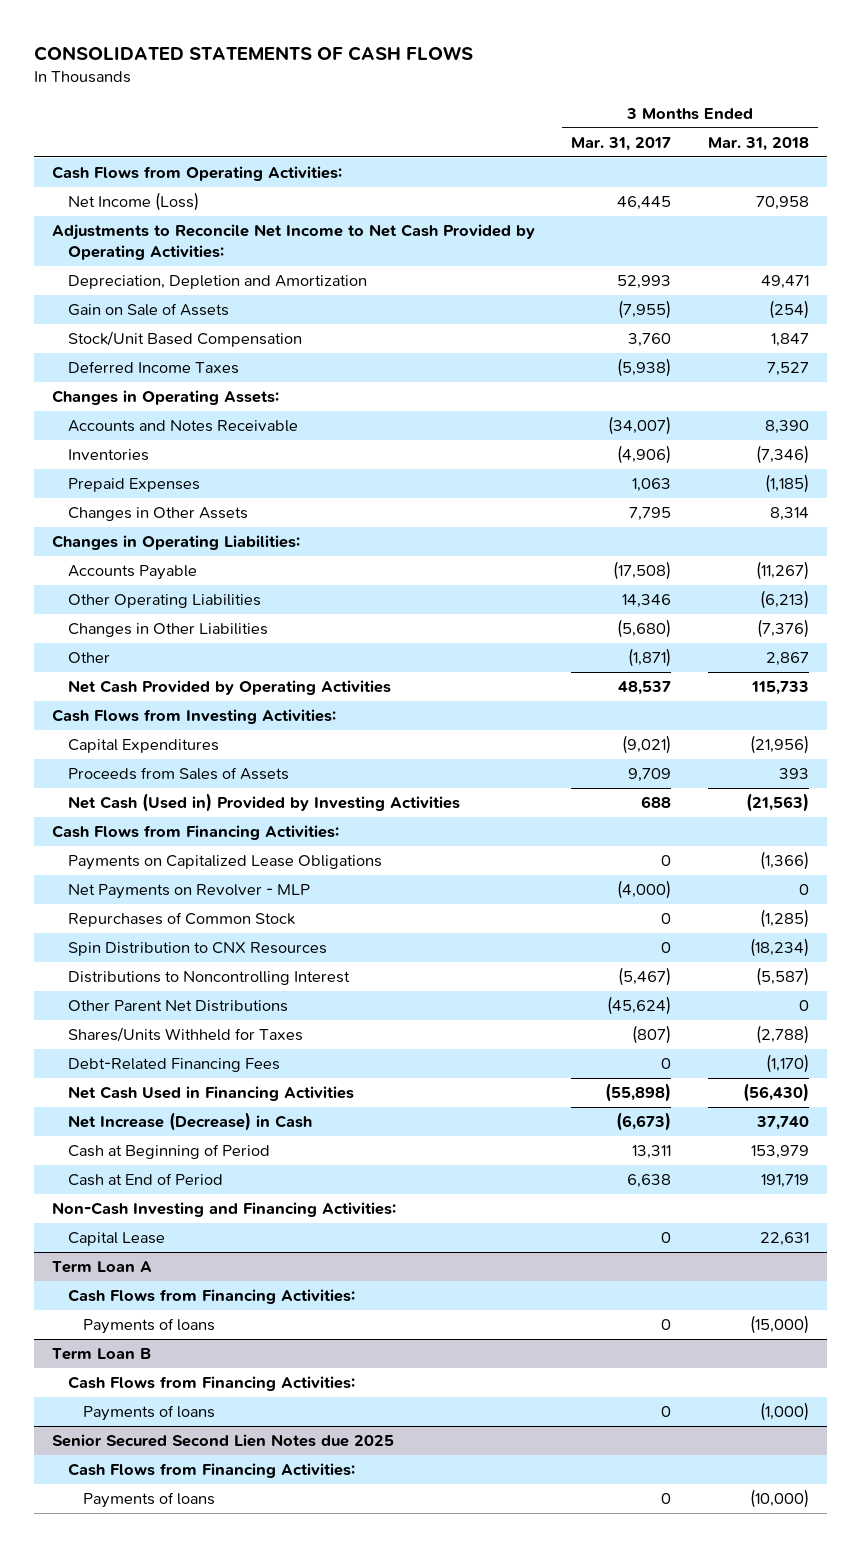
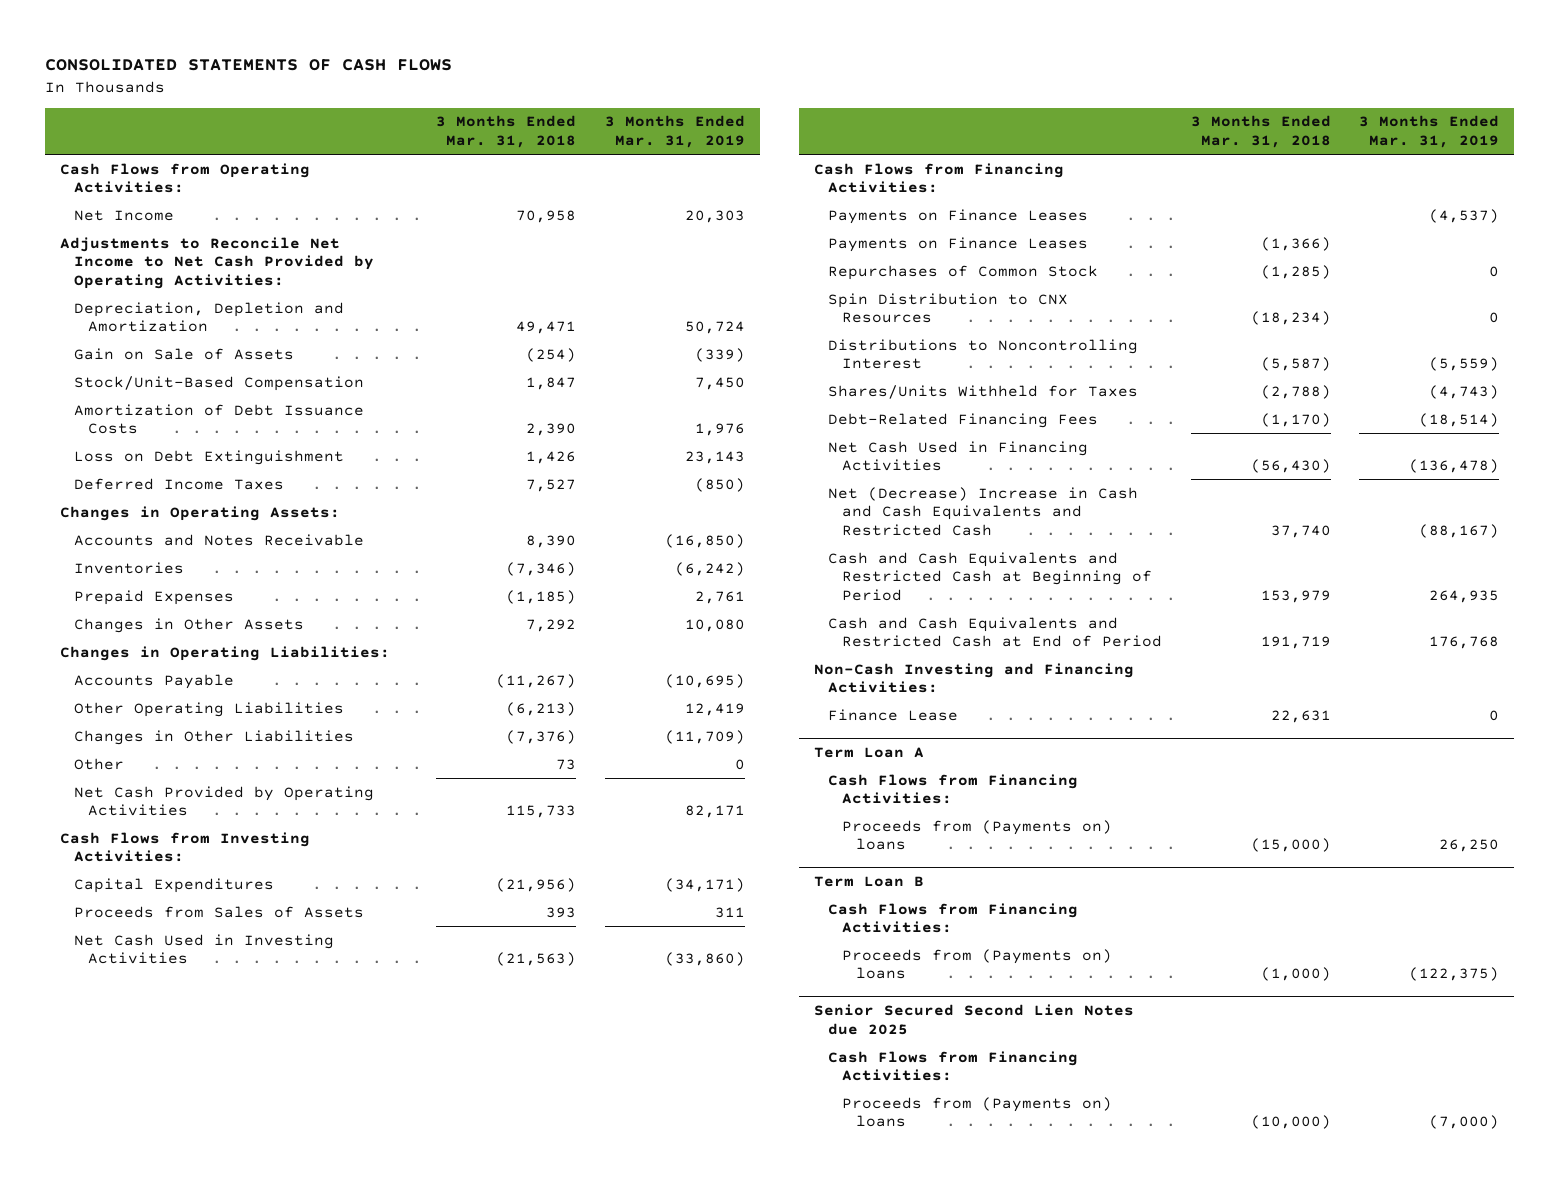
[571,136,672,151] Mar. 31, 2017 -> none
none -> [605,115,746,148] 3 Months Ended Mar. 31, 2019
[67,192,199,212] Net Income (Loss) -> [73,209,174,221] Net Income
[67,331,302,348] Stock/Unit Based Compensation -> [73,375,364,391] Stock/Unit-Based Compensation
none -> [73,403,364,435] Amortization of Debt Issuance Costs
none -> [73,449,344,465] Loss on Debt Extinguishment
[769,507,809,522] 8,314 -> [526,618,577,632] 7,292
[765,652,809,667] 2,867 -> [556,758,577,770] 73
[67,793,460,813] Net Cash (Used in) Provided by Investing Activities -> [73,933,334,965] Net Cash Used in Investing Activities
[67,884,310,900] Net Payments on Revolver - MLP -> none
none -> [827,208,1088,224] Payments on Finance Leases
[67,855,382,871] Payments on Capitalized Lease Obligations -> [827,236,1088,252] Payments on Finance Leases
[67,1000,288,1013] Other Parent Net Distributions -> none
[67,1112,312,1132] Net Increase (Decrease) in Cash -> [827,486,1138,537] Net (Decrease) Increase in Cash and Cash Equivalents and Restricted Cash
[67,1144,270,1160] Cash at Beginning of Period -> [827,551,1152,602] Cash and Cash Equivalents and Restricted Cash at Beginning of Period
[67,1173,223,1187] Cash at End of Period -> [827,616,1162,648] Cash and Cash Equivalents and Restricted Cash at End of Period
[67,1232,165,1247] Capital Lease -> [827,708,958,721] Finance Lease
[83,1318,216,1335] Payments of loans -> [841,819,1112,851] Proceeds from (Payments on) loans
[83,1405,216,1422] Payments of loans -> [841,948,1112,980] Proceeds from (Payments on) loans
[83,1492,216,1509] Payments of loans -> [841,1096,1112,1128] Proceeds from (Payments on) loans

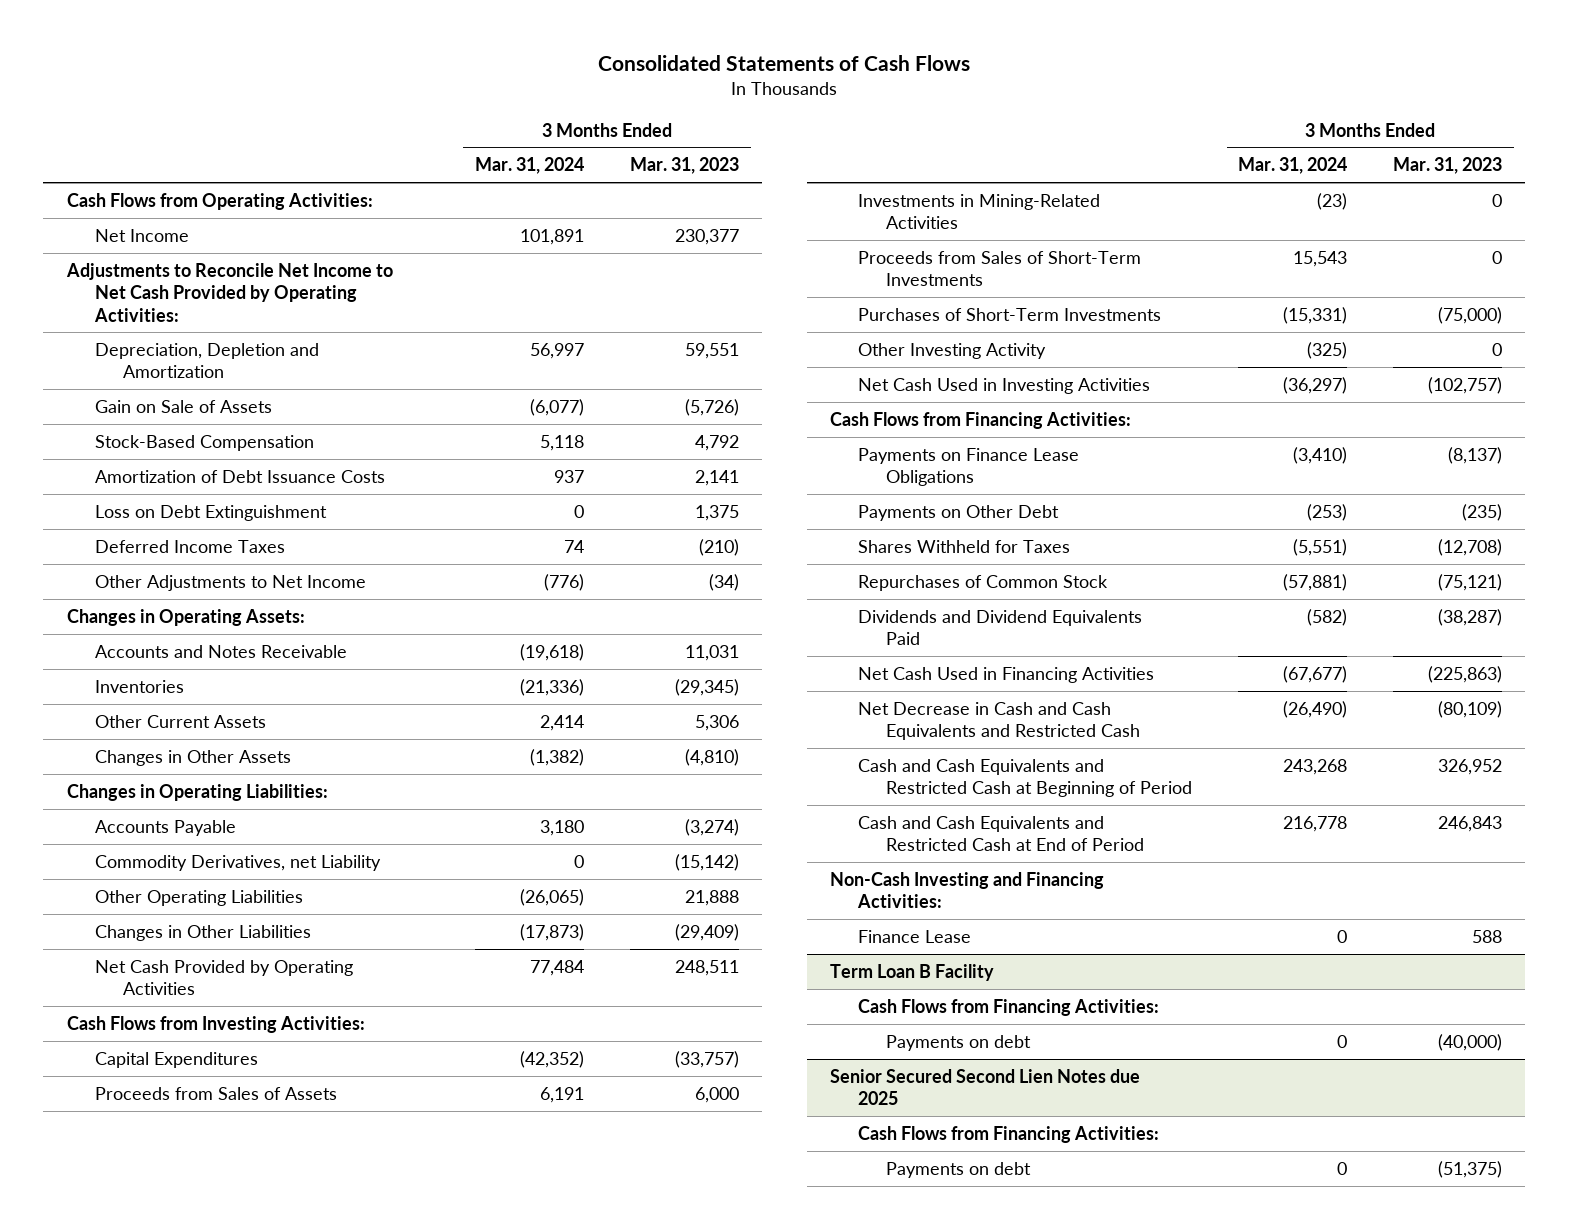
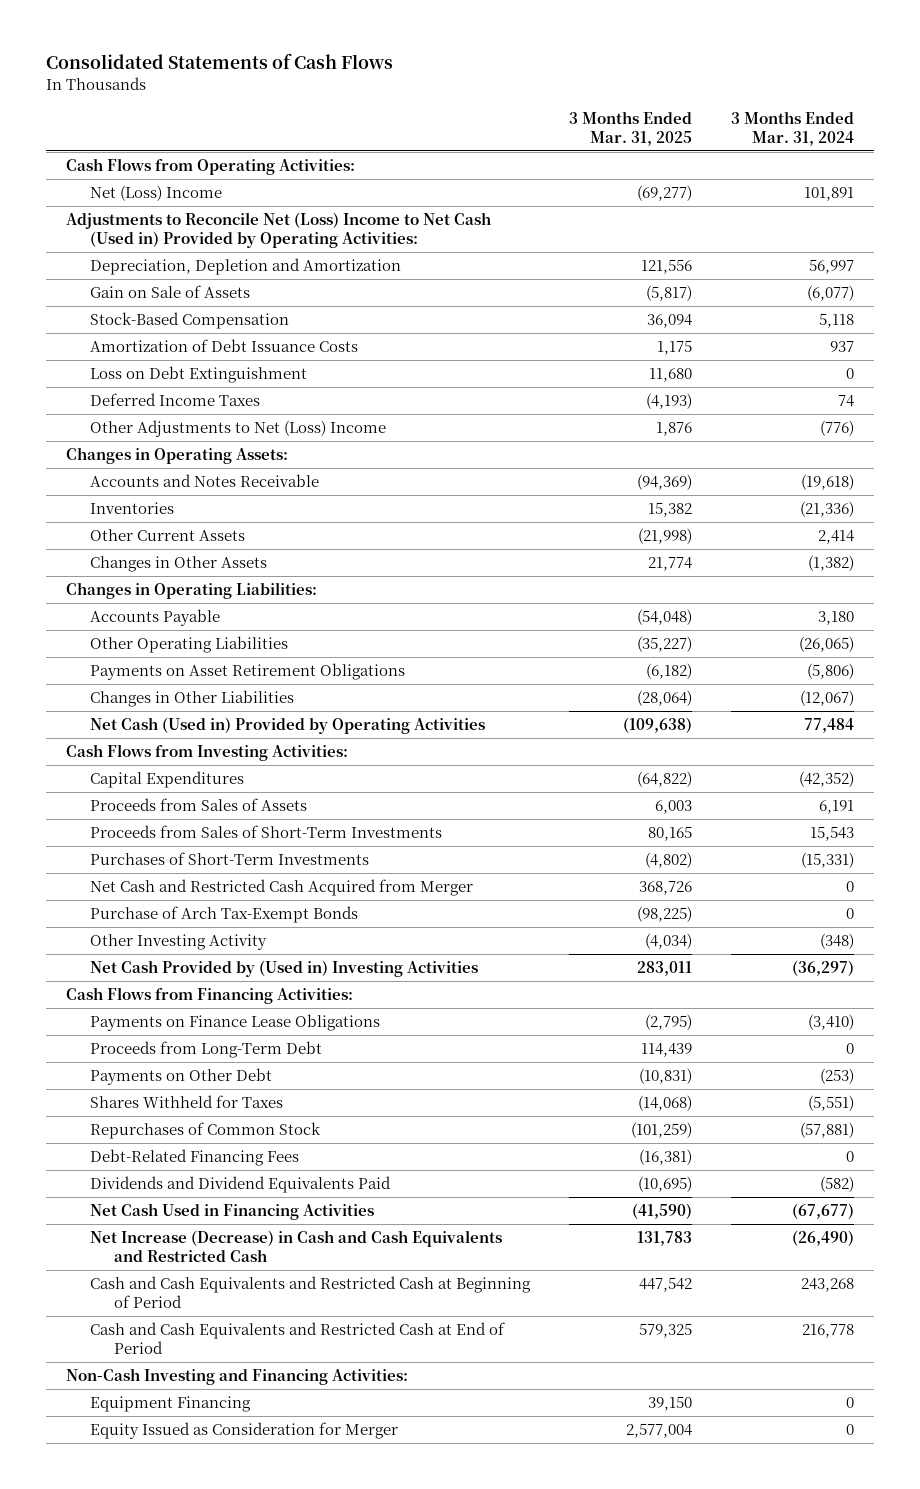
[630,157,740,175] Mar. 31, 2023 -> none
none -> [568,110,692,146] 3 Months Ended Mar. 31, 2025
[94,228,189,242] Net Income -> [89,185,222,202] Net (Loss) Income
[65,262,393,322] Adjustments to Reconcile Net Income to Net Cash Provided by Operating Activities: -> [65,212,491,248] Adjustments to Reconcile Net (Loss) Income to Net Cash (Used in) Provided by Operating Activities:
[94,574,366,591] Other Adjustments to Net Income -> [89,420,386,438] Other Adjustments to Net (Loss) Income
[94,854,381,871] Commodity Derivatives, net Liability -> none
none -> [89,663,405,681] Payments on Asset Retirement Obligations
[519,923,584,941] (17,873) -> [800,690,855,707] (12,067)
[94,959,353,996] Net Cash Provided by Operating Activities -> [89,717,485,735] Net Cash (Used in) Provided by Operating Activities
[857,193,1100,230] Investments in Mining-Related Activities -> none
none -> [89,879,473,897] Net Cash and Restricted Cash Acquired from Merger
none -> [89,906,358,924] Purchase of Arch Tax-Exempt Bonds
[1307,341,1348,359] (325) -> [820,933,855,950] (348)
[857,377,1150,394] Net Cash Used in Investing Activities -> [89,960,478,978] Net Cash Provided by (Used in) Investing Activities
none -> [89,1041,322,1059] Proceeds from Long-Term Debt
none -> [89,1149,299,1167] Debt-Related Financing Fees
[857,701,1140,741] Net Decrease in Cash and Cash Equivalents and Restricted Cash -> [89,1230,502,1262] Net Increase (Decrease) in Cash and Cash Equivalents and Restricted Cash
[857,929,971,943] Finance Lease -> none
[829,963,994,981] Term Loan B Facility -> none
[857,998,1159,1016] Cash Flows from Financing Activities: -> none
[885,1034,1031,1051] Payments on debt -> none
[829,1068,1140,1106] Senior Secured Second Lien Notes due 2025 -> none
[857,1125,1159,1143] Cash Flows from Financing Activities: -> none
[885,1161,1031,1178] Payments on debt -> none
none -> [89,1396,251,1413] Equipment Financing
none -> [89,1422,398,1440] Equity Issued as Consideration for Merger

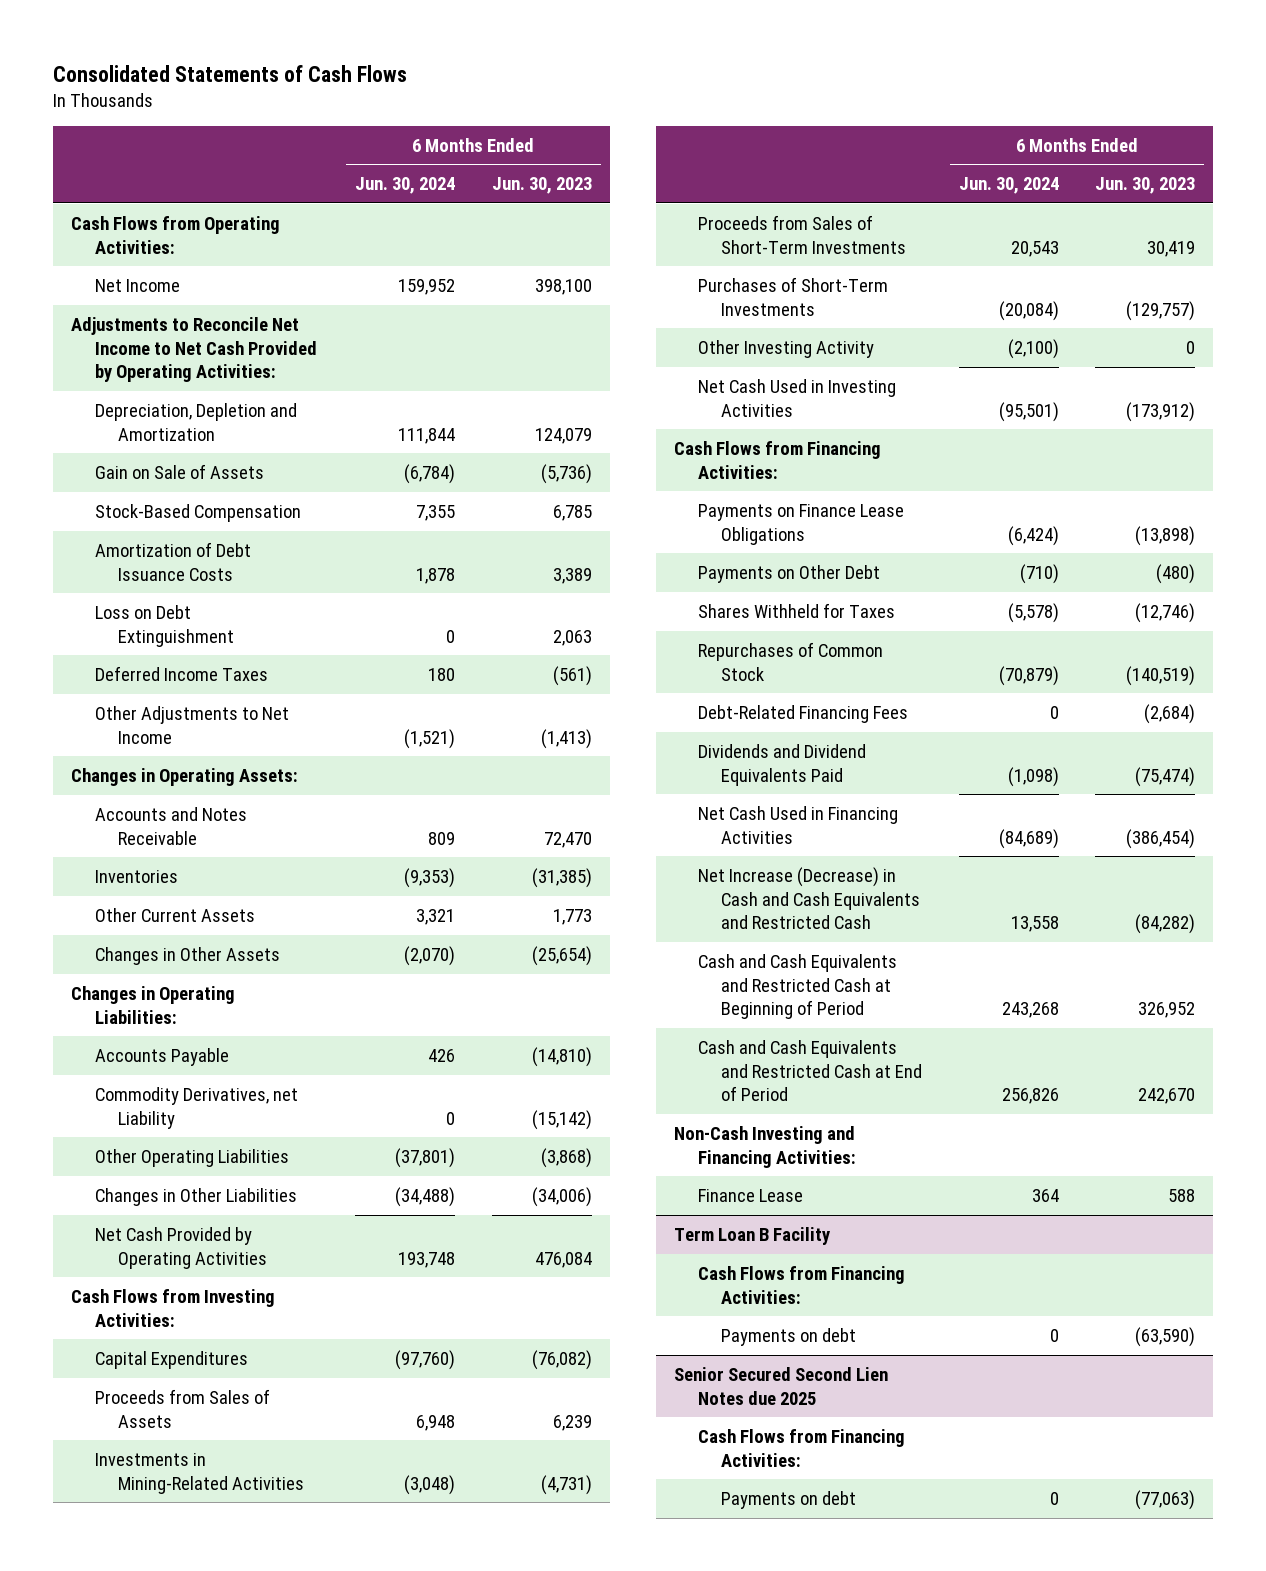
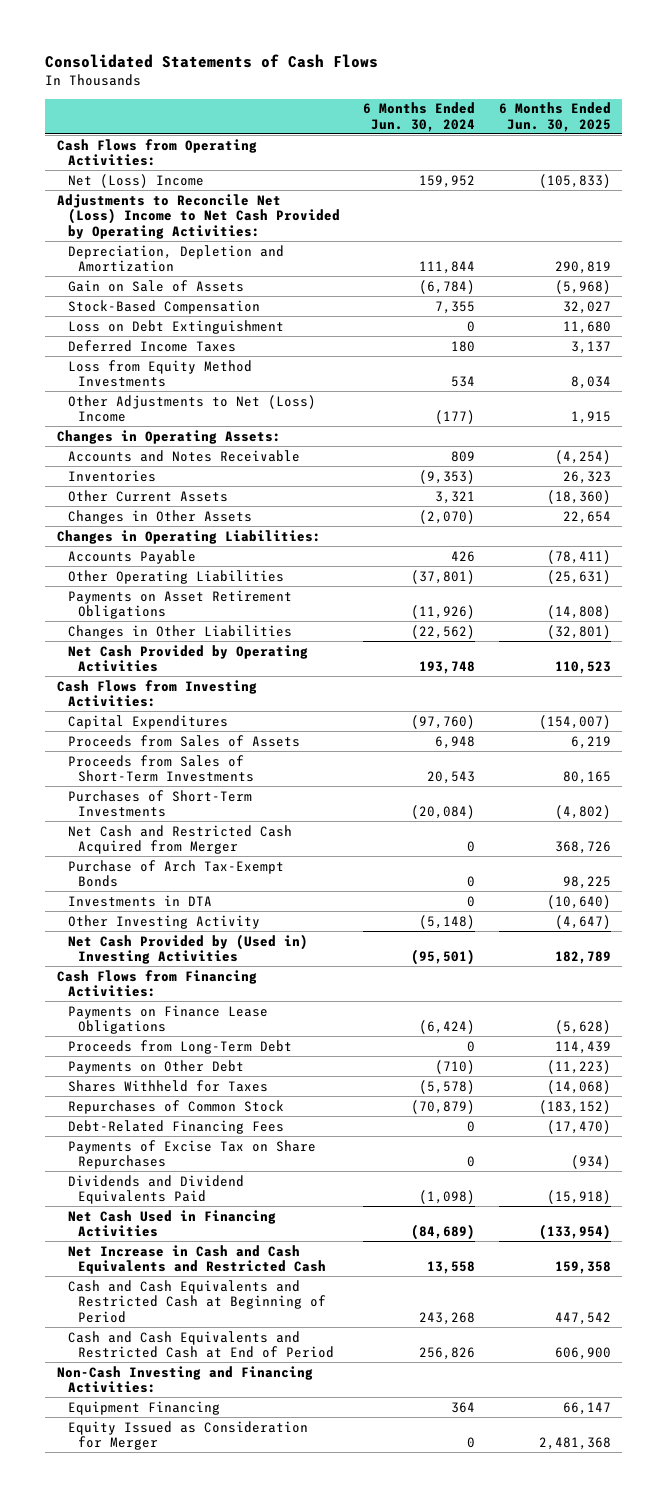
[491,177,592,195] Jun. 30, 2023 -> none
none -> [498,102,611,132] 6 Months Ended Jun. 30, 2025
[94,278,180,292] Net Income -> [67,173,204,188] Net (Loss) Income
[71,316,317,383] Adjustments to Reconcile Net Income to Net Cash Provided by Operating Activities: -> [57,193,340,240] Adjustments to Reconcile Net (Loss) Income to Net Cash Provided by Operating Activities:
[94,541,251,581] Amortization of Debt Issuance Costs -> none
none -> [67,359,252,388] Loss from Equity Method Investments
[94,705,289,744] Other Adjustments to Net Income -> [67,394,316,423] Other Adjustments to Net (Loss) Income
[404,728,456,749] (1,521) -> [435,410,476,425] (177)
[94,1086,298,1129] Commodity Derivatives, net Liability -> none
none -> [67,589,292,620] Payments on Asset Retirement Obligations
[395,1186,456,1207] (34,488) -> [411,624,476,639] (22,562)
[94,1452,304,1494] Investments in Mining-Related Activities -> none
none -> [67,824,292,855] Net Cash and Restricted Cash Acquired from Merger
none -> [67,859,284,888] Purchase of Arch Tax-Exempt Bonds
none -> [67,894,212,907] Investments in DTA
[1007,338,1059,359] (2,100) -> [419,914,476,929] (5,148)
[697,378,896,417] Net Cash Used in Investing Activities -> [67,933,308,965] Net Cash Provided by (Used in) Investing Activities
none -> [67,1039,292,1054] Proceeds from Long-Term Debt
none -> [67,1139,316,1170] Payments of Excise Tax on Share Repurchases
[697,866,921,930] Net Increase (Decrease) in Cash and Cash Equivalents and Restricted Cash -> [67,1244,327,1275] Net Increase in Cash and Cash Equivalents and Restricted Cash
[674,1226,831,1245] Term Loan B Facility -> none
[697,1265,905,1304] Cash Flows from Financing Activities: -> none
[721,1327,857,1346] Payments on debt -> none
[674,1366,889,1405] Senior Secured Second Lien Notes due 2025 -> none
[697,1428,905,1467] Cash Flows from Financing Activities: -> none
[721,1490,857,1509] Payments on debt -> none
[697,1188,803,1202] Finance Lease -> [67,1400,220,1415] Equipment Financing
none -> [67,1420,308,1451] Equity Issued as Consideration for Merger

